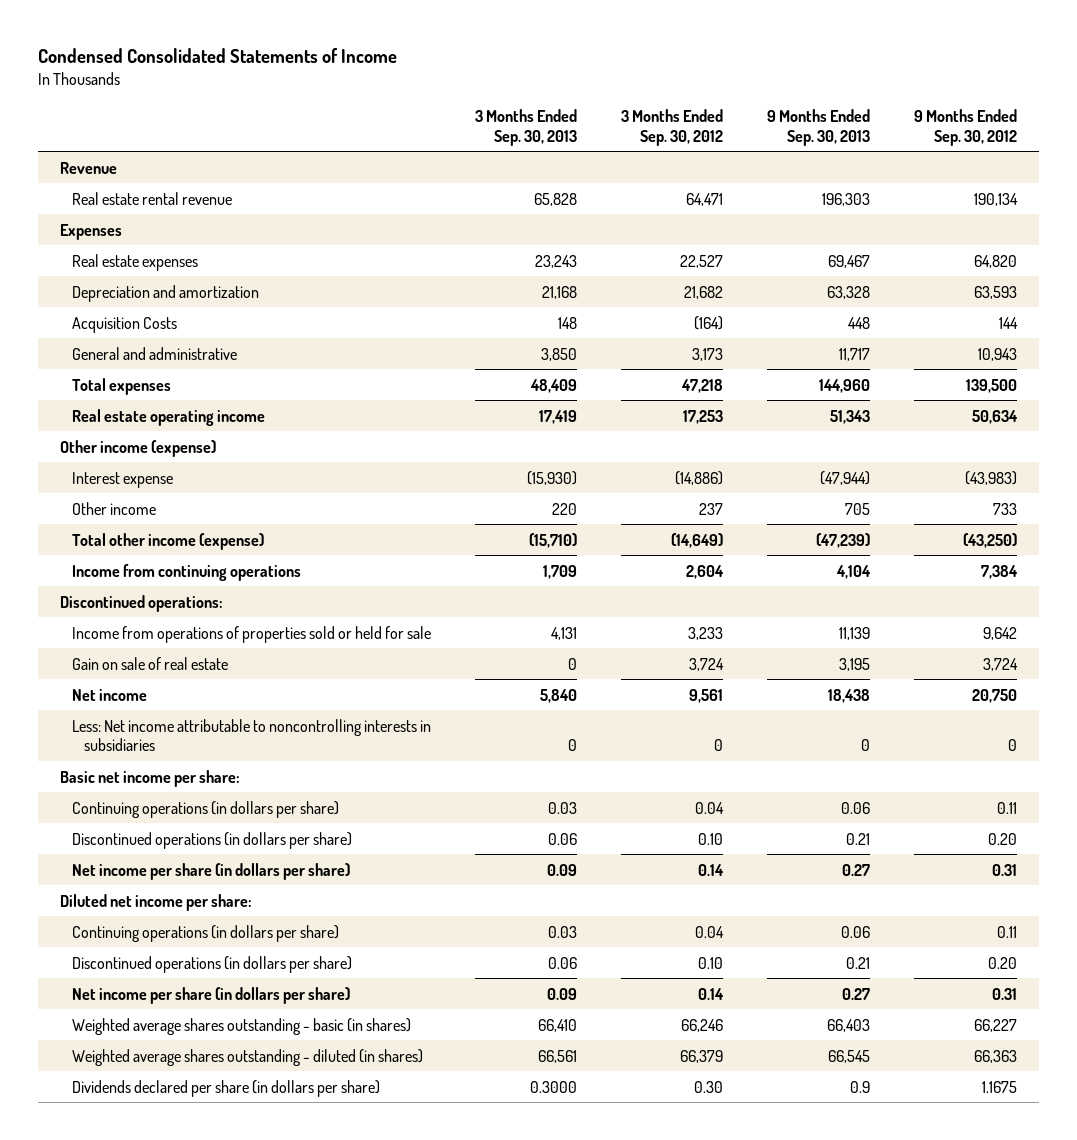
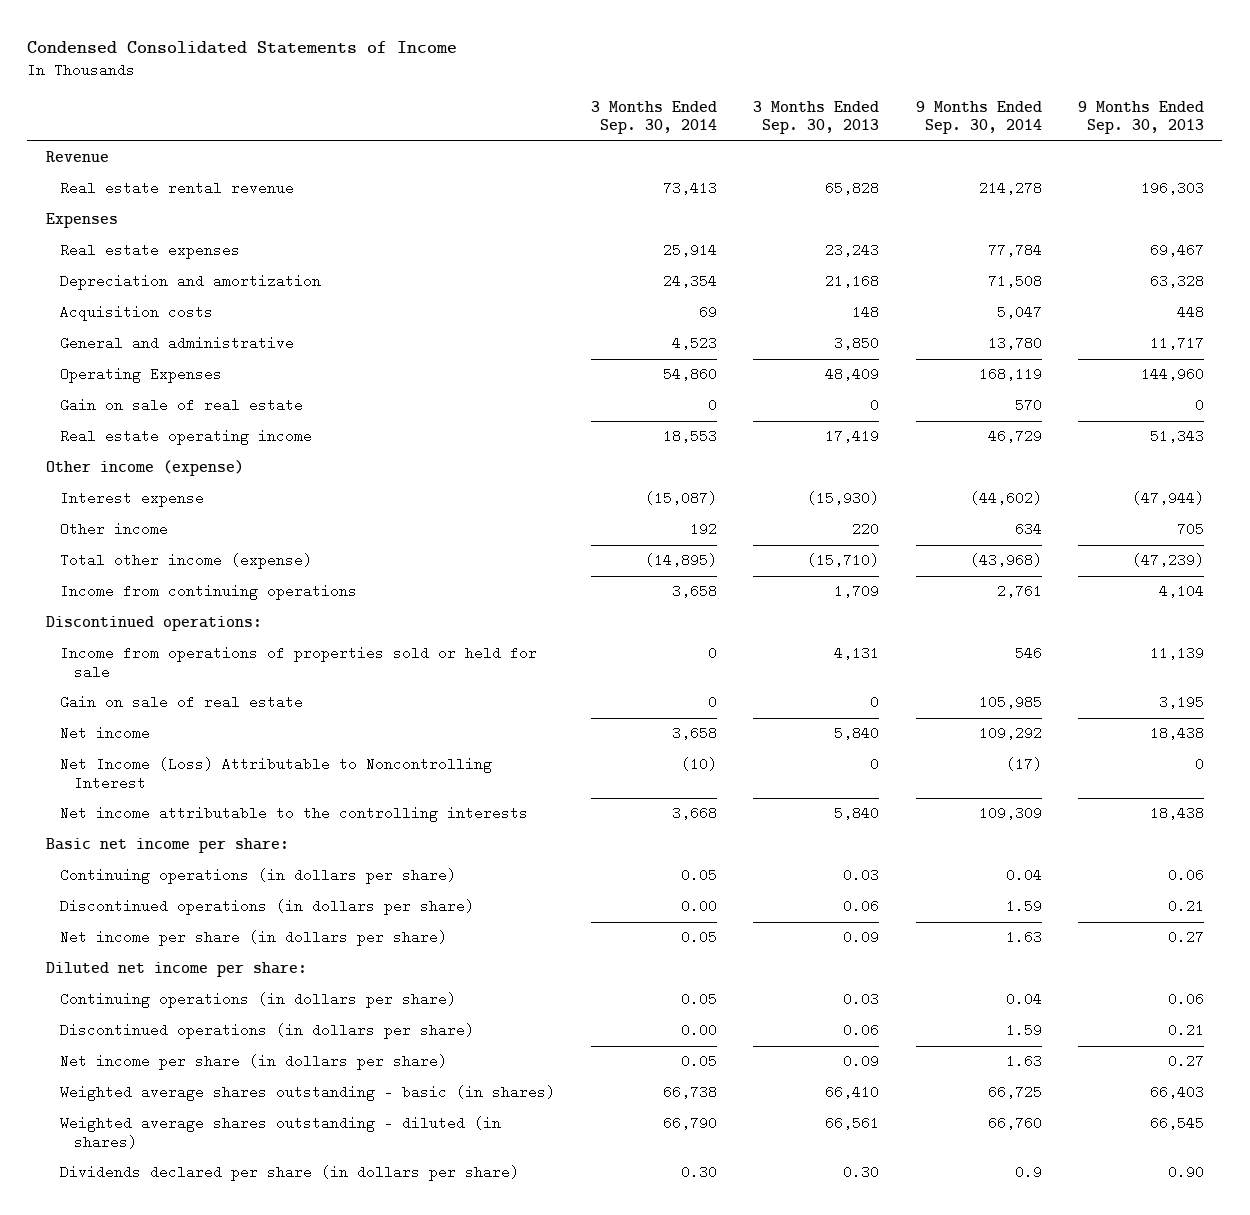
[621,109,724,146] 3 Months Ended Sep. 30, 2012 -> none
[914,109,1018,146] 9 Months Ended Sep. 30, 2012 -> none
none -> [591,100,718,135] 3 Months Ended Sep. 30, 2014
none -> [915,100,1042,135] 9 Months Ended Sep. 30, 2014
[72,316,178,333] Acquisition Costs -> [59,305,213,322] Acquisition costs
[72,377,172,395] Total expenses -> [59,367,222,384] Operating Expenses
none -> [59,398,303,413] Gain on sale of real estate
[72,718,432,751] Less: Net income attributable to noncontrolling interests in subsidiaries -> [59,757,492,791] Net Income (Loss) Attributable to Noncontrolling Interest
none -> [59,806,528,823] Net income attributable to the controlling interests
[530,1080,578,1093] 0.3000 -> [843,1165,880,1180] 0.30
[850,1080,871,1093] 0.9 -> [1168,1165,1205,1180] 0.90

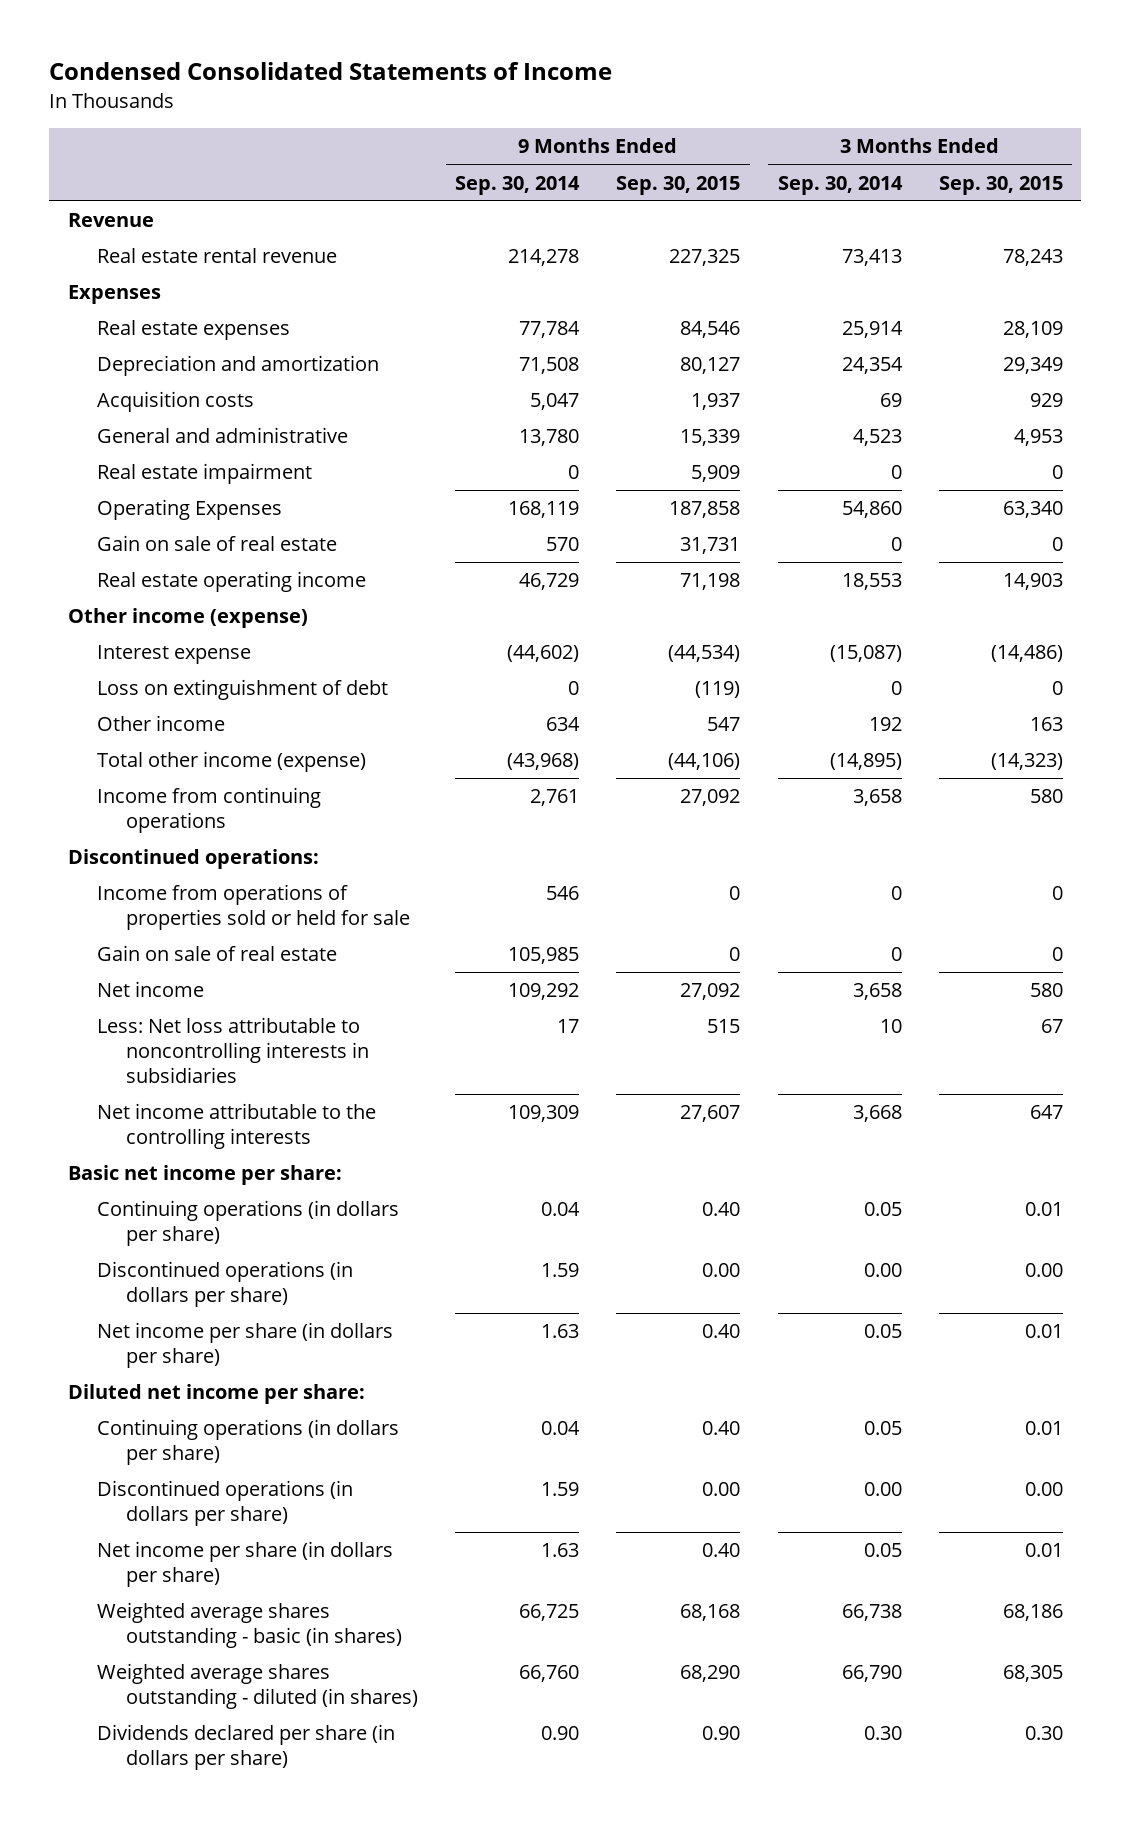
[753,100,880,135] 3 Months Ended Sep. 30, 2013 -> none
[1078,100,1205,135] 9 Months Ended Sep. 30, 2013 -> none
none -> [616,175,741,195] Sep. 30, 2015
none -> [938,175,1063,195] Sep. 30, 2015
none -> [96,463,312,485] Real estate impairment
none -> [96,679,388,701] Loss on extinguishment of debt
[59,757,492,791] Net Income (Loss) Attributable to Noncontrolling Interest -> [96,1017,370,1084] Less: Net loss attributable to noncontrolling interests in subsidiaries
[681,757,718,772] (10) -> [879,1019,902,1034] 10
[1005,757,1042,772] (17) -> [557,1019,580,1034] 17
[1014,1165,1042,1180] 0.9 -> [541,1726,580,1741] 0.90

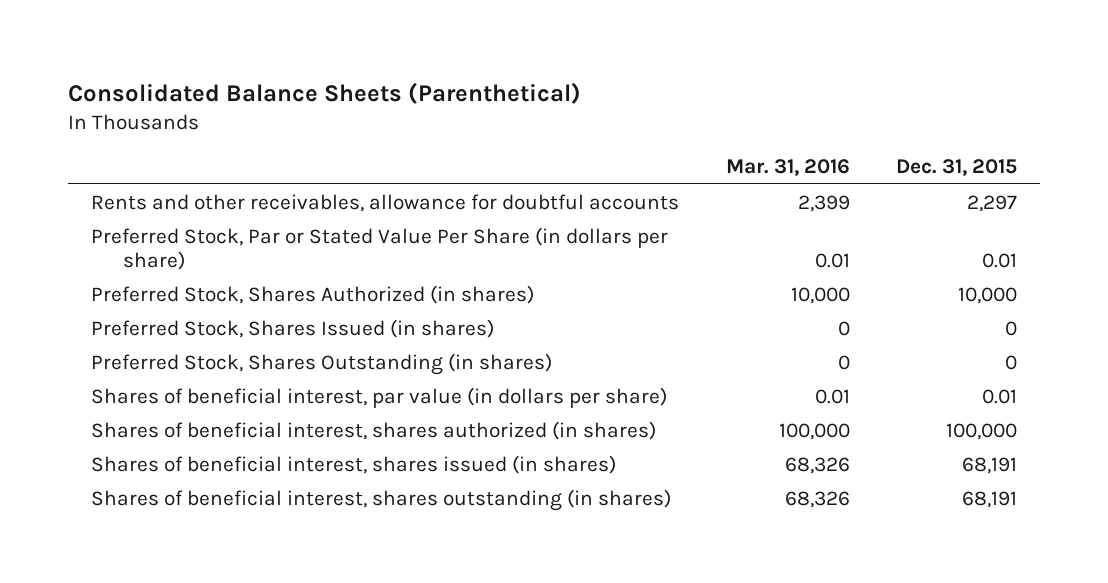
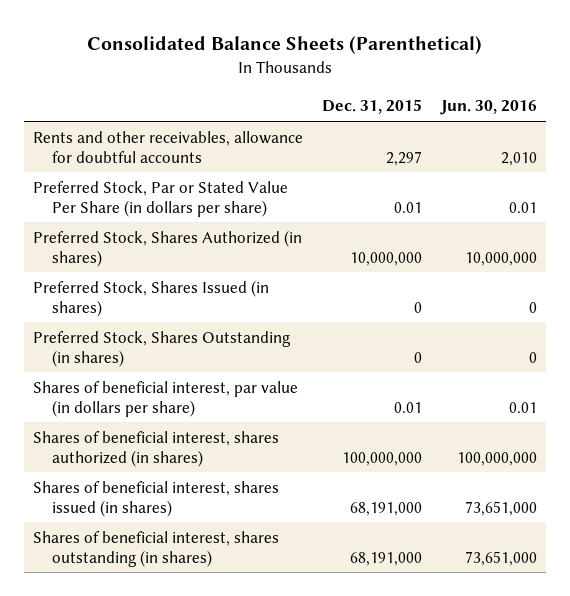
[725,159,850,177] Mar. 31, 2016 -> none
none -> [439,100,537,116] Jun. 30, 2016
[957,286,1017,304] 10,000 -> [349,251,422,266] 10,000,000
[945,422,1017,440] 100,000 -> [341,451,422,466] 100,000,000
[961,456,1017,474] 68,191 -> [349,501,422,516] 68,191,000
[961,490,1017,508] 68,191 -> [349,551,422,566] 68,191,000

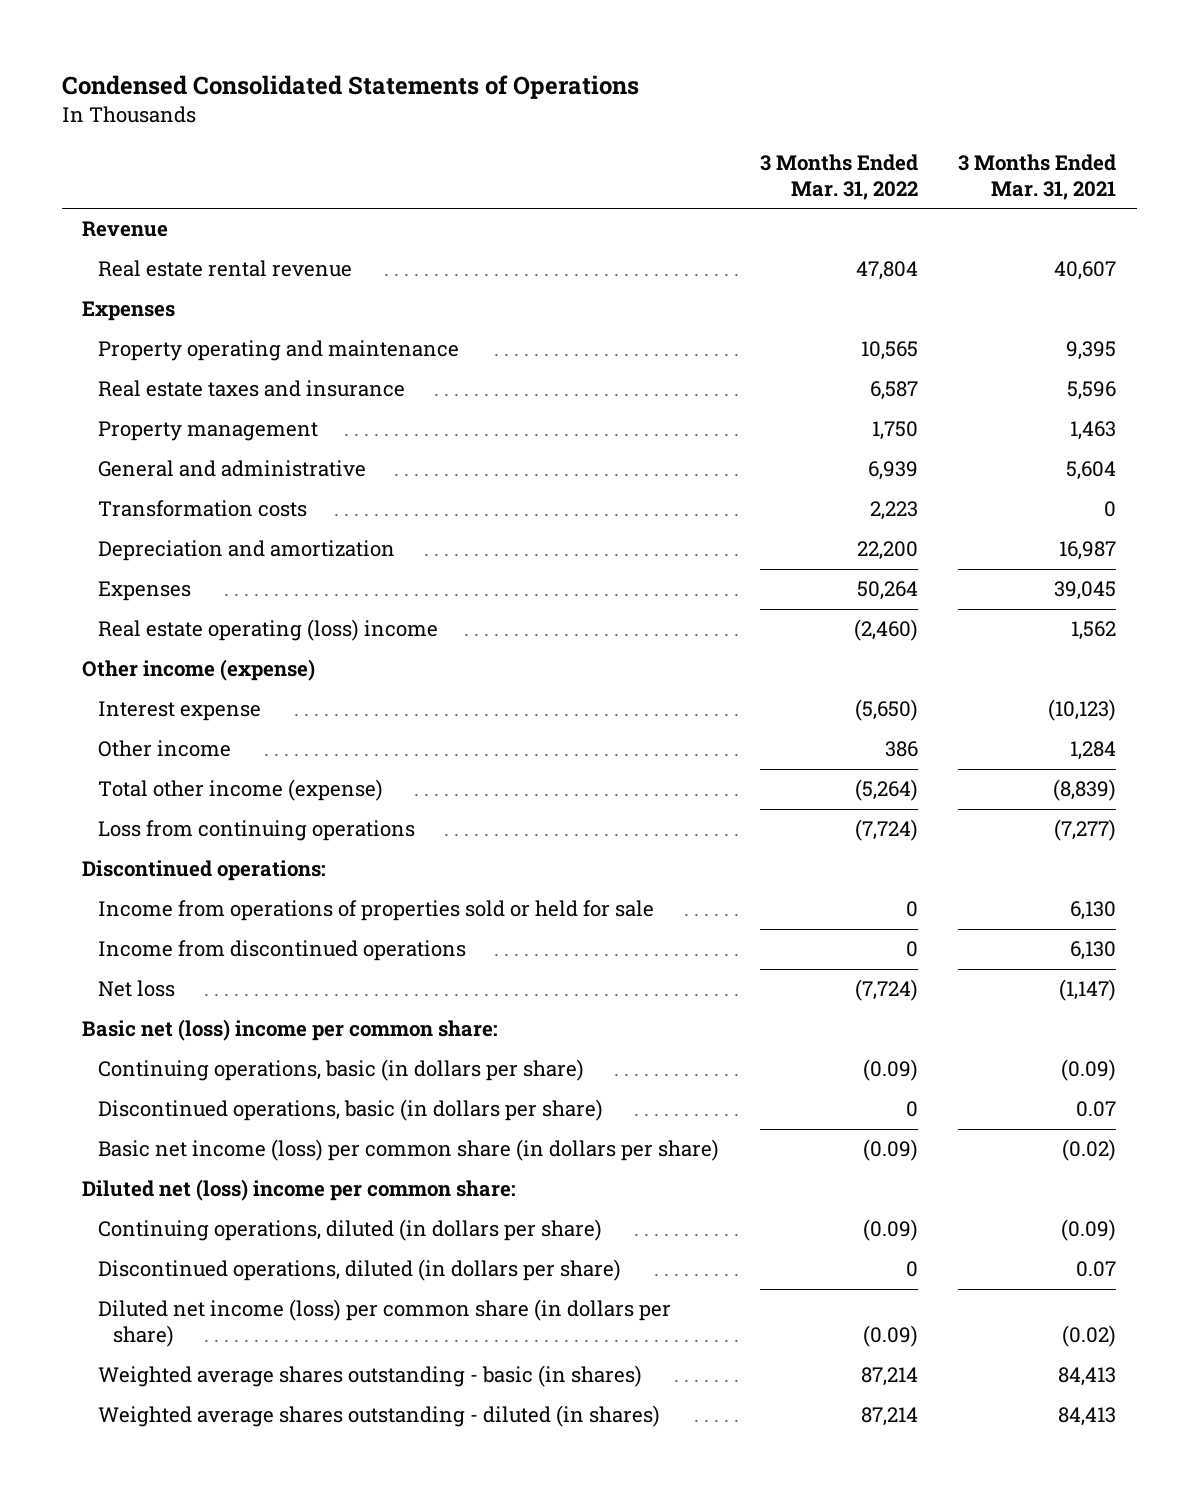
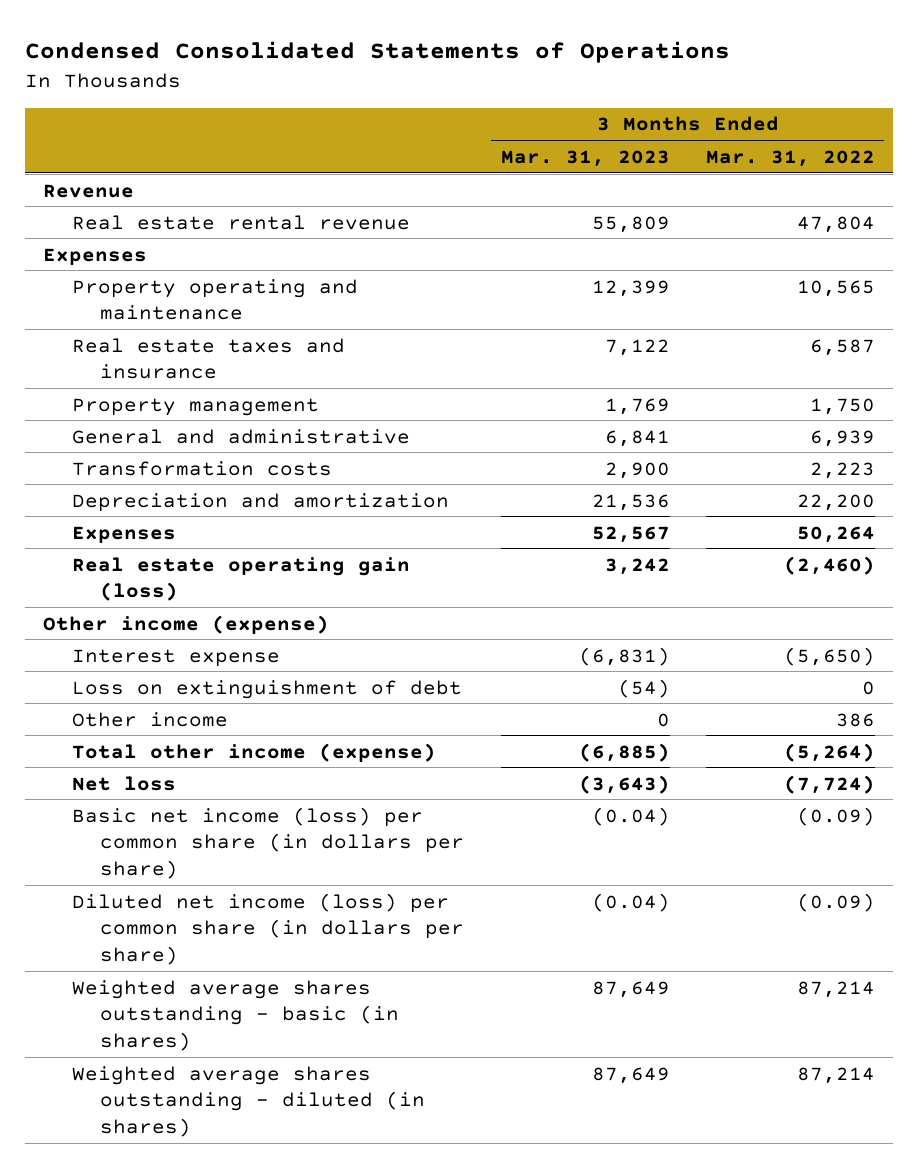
[958,153,1117,200] 3 Months Ended Mar. 31, 2021 -> none
none -> [500,149,670,167] Mar. 31, 2023
[97,619,438,642] Real estate operating (loss) income -> [71,556,410,602] Real estate operating gain (loss)
none -> [71,679,462,699] Loss on extinguishment of debt
[97,820,415,842] Loss from continuing operations -> none
[82,860,327,882] Discontinued operations: -> none
[97,900,654,922] Income from operations of properties sold or held for sale -> none
[97,940,466,962] Income from discontinued operations -> none
[82,1019,499,1042] Basic net (loss) income per common share: -> none
[97,1059,584,1082] Continuing operations, basic (in dollars per share) -> none
[97,1099,603,1122] Discontinued operations, basic (in dollars per share) -> none
[82,1179,517,1202] Diluted net (loss) income per common share: -> none
[97,1219,602,1242] Continuing operations, diluted (in dollars per share) -> none
[97,1259,621,1282] Discontinued operations, diluted (in dollars per share) -> none

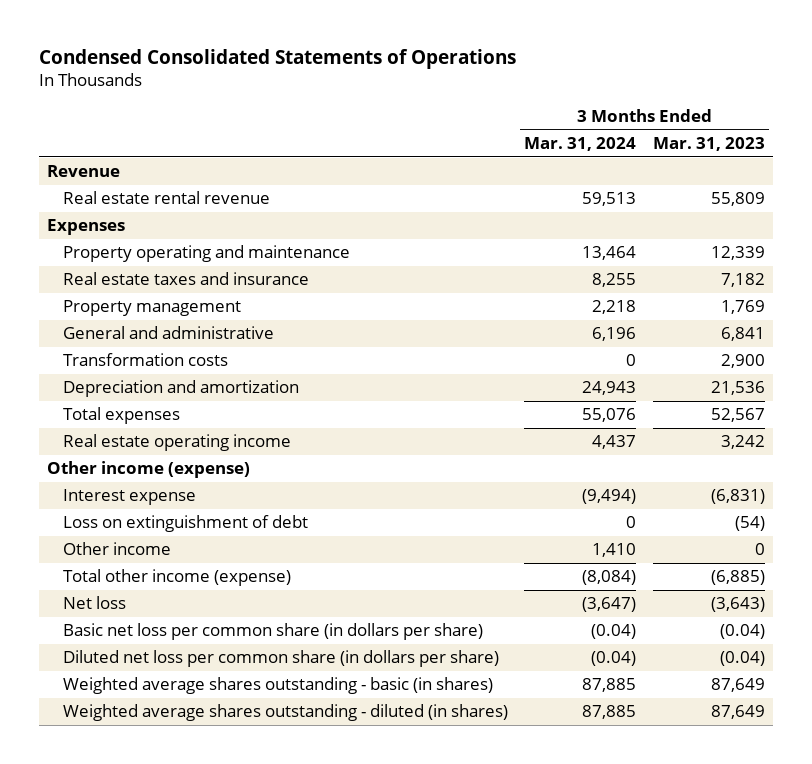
[705,149,875,167] Mar. 31, 2022 -> none
none -> [524,136,637,151] Mar. 31, 2024
[591,279,670,297] 12,399 -> [710,246,765,261] 12,339
[604,338,670,356] 7,122 -> [720,273,765,288] 7,182
[71,525,176,543] Expenses -> [62,407,180,425] Total expenses
[71,556,410,602] Real estate operating gain (loss) -> [62,434,291,452] Real estate operating income
[71,806,465,879] Basic net income (loss) per common share (in dollars per share) -> [62,623,483,641] Basic net loss per common share (in dollars per share)
[71,892,465,965] Diluted net income (loss) per common share (in dollars per share) -> [62,650,499,668] Diluted net loss per common share (in dollars per share)

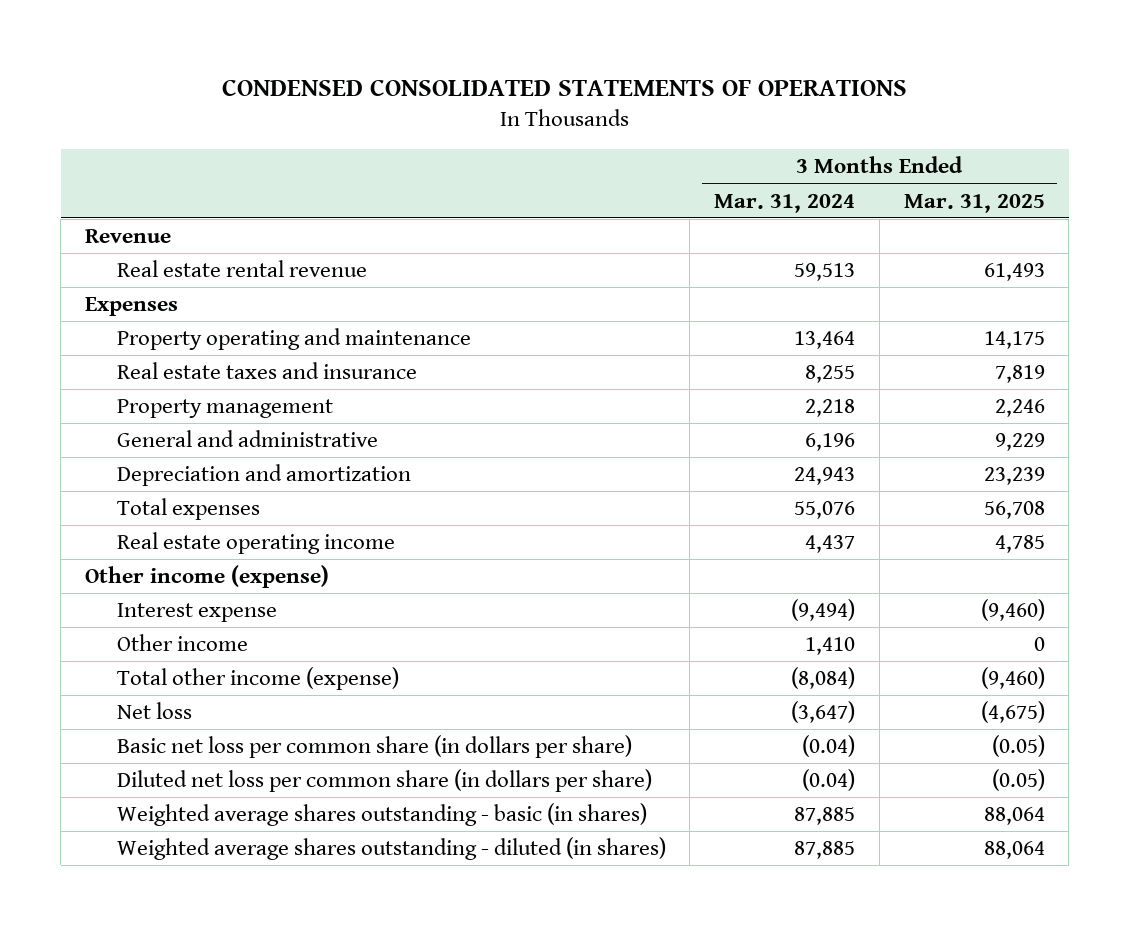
[38,49,516,70] Condensed Consolidated Statements of Operations -> [221,78,907,96] CONDENSED CONSOLIDATED STATEMENTS OF OPERATIONS
[652,136,765,151] Mar. 31, 2023 -> none
none -> [903,193,1045,213] Mar. 31, 2025
[62,353,228,367] Transformation costs -> none
[62,515,308,533] Loss on extinguishment of debt -> none

